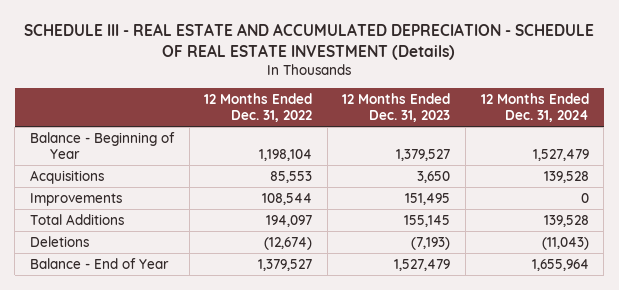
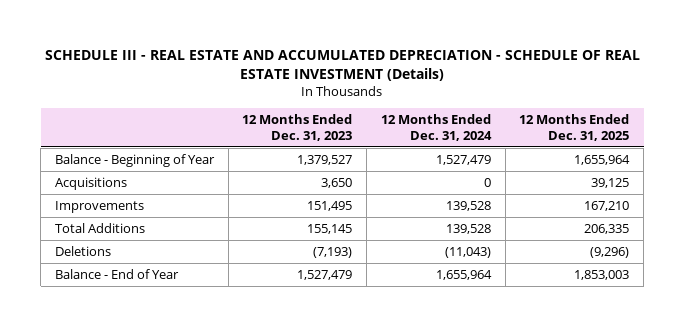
[204,93,313,123] 12 Months Ended Dec. 31, 2022 -> none
none -> [519,114,630,141] 12 Months Ended Dec. 31, 2025
[543,170,589,183] 139,528 -> [483,178,491,188] 0
[580,192,589,203] 0 -> [445,201,491,212] 139,528

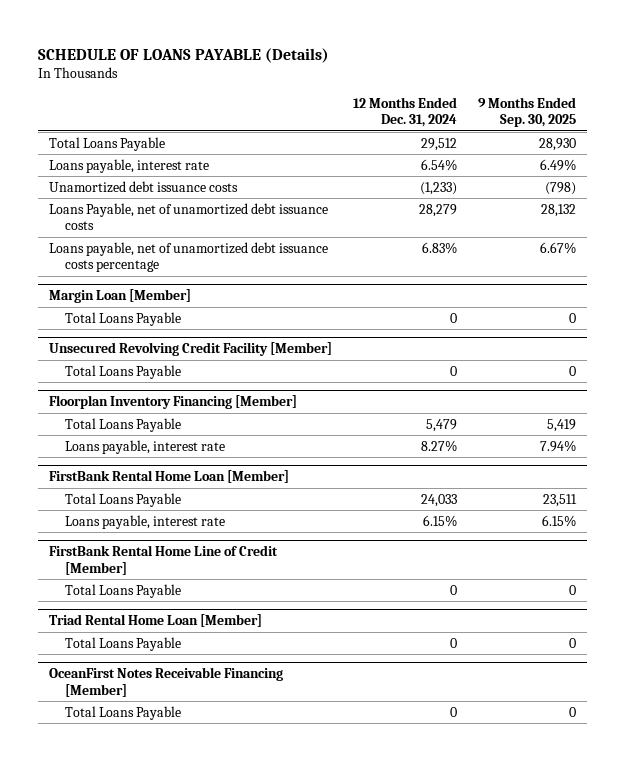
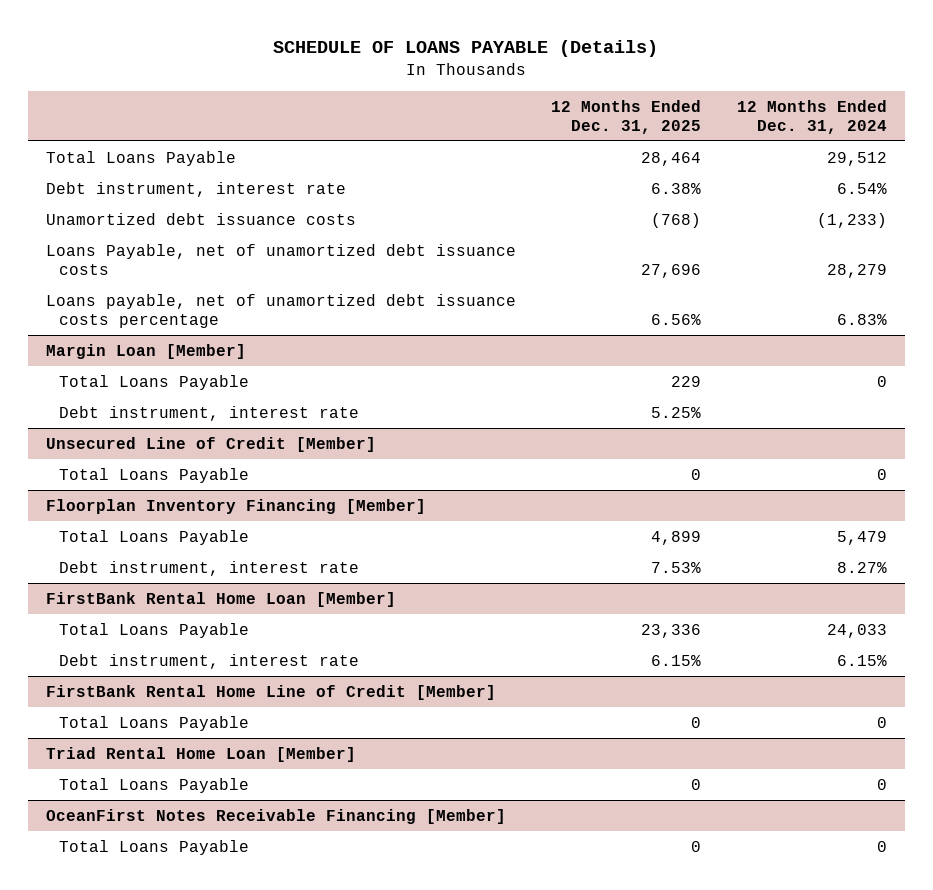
[478,96,577,128] 9 Months Ended Sep. 30, 2025 -> none
none -> [551,99,702,134] 12 Months Ended Dec. 31, 2025
[49,158,210,173] Loans payable, interest rate -> [45,181,346,197] Debt instrument, interest rate
[49,342,333,357] Unsecured Revolving Credit Facility [Member] -> none
none -> [58,405,359,421] Debt instrument, interest rate
none -> [45,436,376,452] Unsecured Line of Credit [Member]
[64,439,225,454] Loans payable, interest rate -> [58,560,359,576] Debt instrument, interest rate
[64,514,225,529] Loans payable, interest rate -> [58,653,359,669] Debt instrument, interest rate

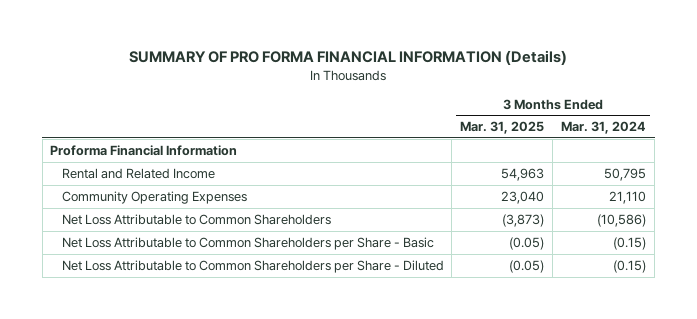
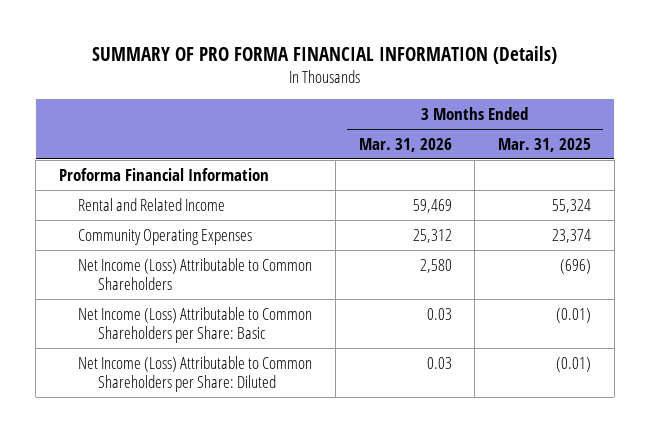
[561,121,647,135] Mar. 31, 2024 -> none
none -> [358,137,452,152] Mar. 31, 2026
[501,167,545,181] 54,963 -> [551,198,591,213] 55,324
[501,190,545,204] 23,040 -> [551,228,591,243] 23,374
[61,213,331,225] Net Loss Attributable to Common Shareholders -> [78,257,313,290] Net Income (Loss) Attributable to Common Shareholders
[502,213,545,227] (3,873) -> [559,258,591,274] (696)
[61,236,434,250] Net Loss Attributable to Common Shareholders per Share - Basic -> [78,306,313,343] Net Income (Loss) Attributable to Common Shareholders per Share: Basic
[509,236,545,250] (0.05) -> [555,307,591,323] (0.01)
[61,259,444,273] Net Loss Attributable to Common Shareholders per Share - Diluted -> [78,355,313,392] Net Income (Loss) Attributable to Common Shareholders per Share: Diluted
[509,259,545,273] (0.05) -> [555,356,591,372] (0.01)

